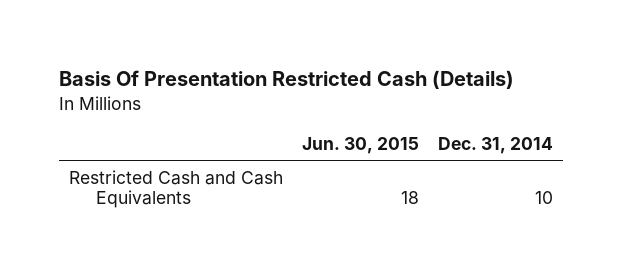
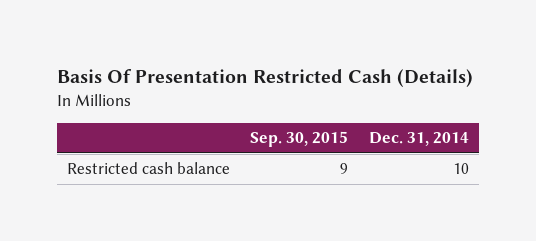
[302,137,420,155] Jun. 30, 2015 -> none
none -> [250,131,349,148] Sep. 30, 2015
[68,169,283,209] Restricted Cash and Cash Equivalents -> [67,162,231,175] Restricted cash balance

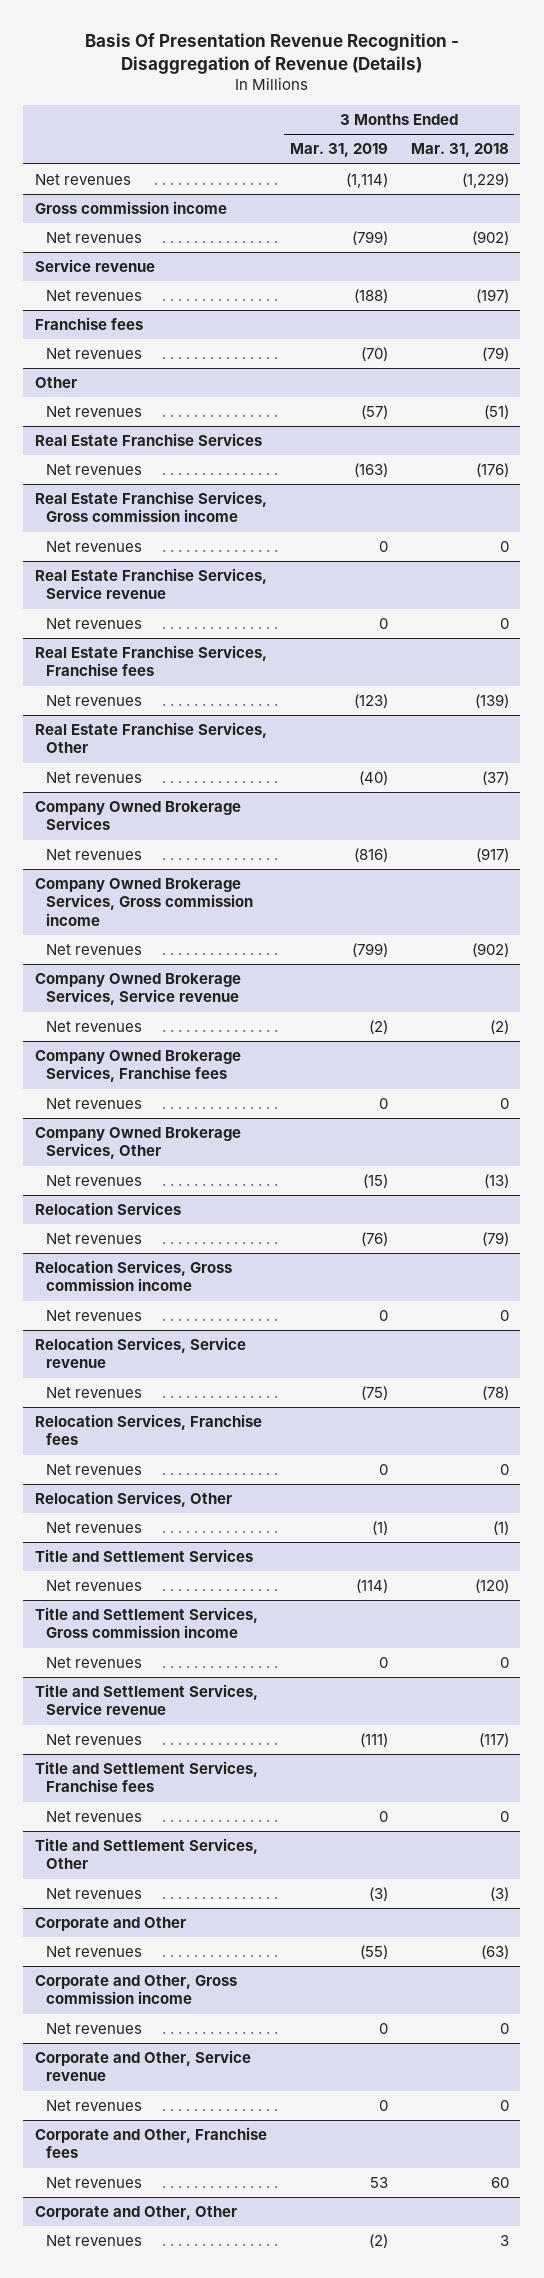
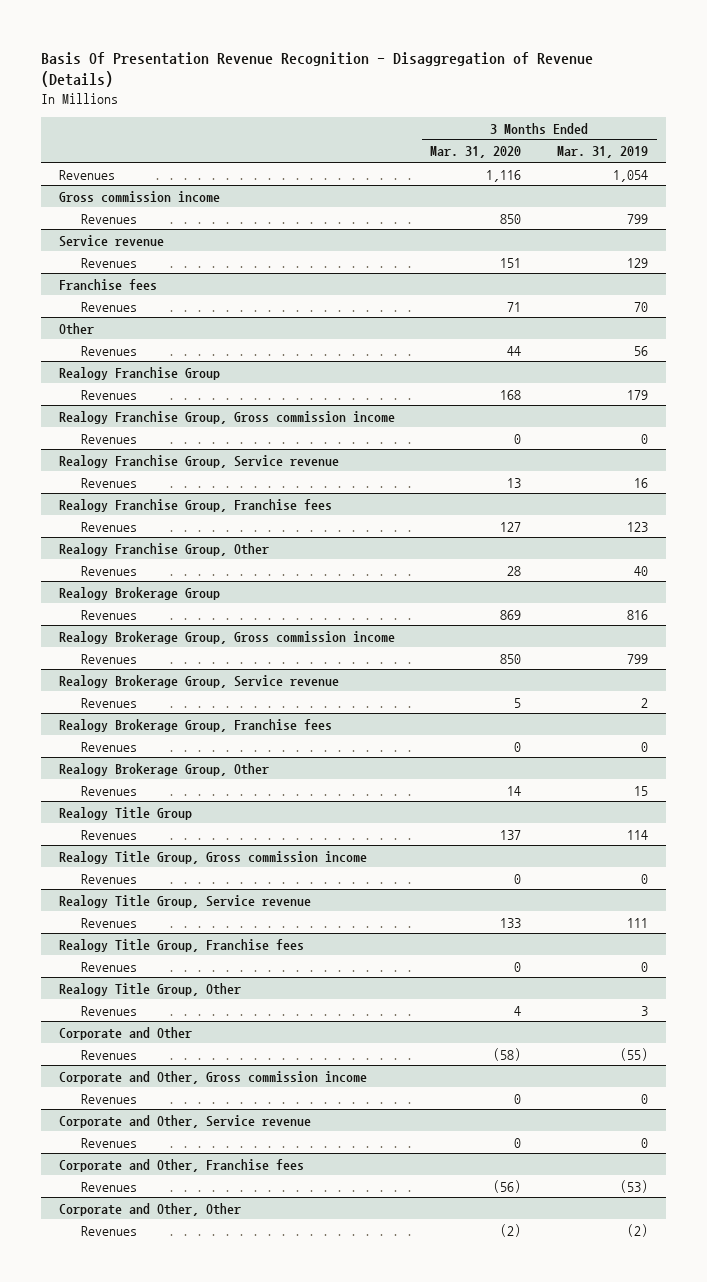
[410,143,509,158] Mar. 31, 2018 -> none
none -> [430,146,522,159] Mar. 31, 2020
[34,174,131,186] Net revenues -> [58,169,115,180] Revenues
[345,173,388,189] (1,114) -> [613,169,649,182] 1,054
[45,232,142,244] Net revenues -> [80,213,137,224] Revenues
[351,231,388,246] (799) -> [627,213,649,224] 799
[45,290,142,302] Net revenues -> [80,257,137,268] Revenues
[353,289,388,304] (188) -> [627,257,649,268] 129
[45,348,142,360] Net revenues -> [80,301,137,312] Revenues
[360,347,388,362] (70) -> [634,301,649,312] 70
[34,433,262,447] Real Estate Franchise Services -> none
[34,491,267,523] Real Estate Franchise Services, Gross commission income -> none
[34,568,267,600] Real Estate Franchise Services, Service revenue -> none
[34,645,267,677] Real Estate Franchise Services, Franchise fees -> none
[34,722,267,754] Real Estate Franchise Services, Other -> none
[34,801,241,831] Company Owned Brokerage Services -> none
[34,878,253,926] Company Owned Brokerage Services, Gross commission income -> none
[34,973,241,1006] Company Owned Brokerage Services, Service revenue -> none
[34,1050,241,1083] Company Owned Brokerage Services, Franchise fees -> none
[34,1127,241,1160] Company Owned Brokerage Services, Other -> none
[34,1202,181,1216] Relocation Services -> none
[34,1260,232,1292] Relocation Services, Gross commission income -> none
[34,1337,246,1369] Relocation Services, Service revenue -> none
[34,1414,262,1446] Relocation Services, Franchise fees -> none
[34,1491,232,1508] Relocation Services, Other -> none
[34,1549,253,1563] Title and Settlement Services -> none
[45,1580,142,1592] Net revenues -> none
[34,1607,258,1639] Title and Settlement Services, Gross commission income -> none
[45,1657,142,1669] Net revenues -> none
[34,1684,258,1716] Title and Settlement Services, Service revenue -> none
[45,1734,142,1746] Net revenues -> none
[34,1761,258,1793] Title and Settlement Services, Franchise fees -> none
[45,1811,142,1823] Net revenues -> none
[34,1838,258,1870] Title and Settlement Services, Other -> none
[45,1888,142,1900] Net revenues -> none
[45,406,142,418] Net revenues -> [80,345,137,356] Revenues
[360,405,388,420] (57) -> [634,345,649,356] 56
none -> [58,366,220,380] Realogy Franchise Group
[45,464,142,476] Net revenues -> [80,389,137,400] Revenues
[353,463,388,478] (163) -> [627,389,649,400] 179
none -> [58,410,395,424] Realogy Franchise Group, Gross commission income
[45,541,142,553] Net revenues -> [80,433,137,444] Revenues
none -> [58,454,339,468] Realogy Franchise Group, Service revenue
[45,618,142,630] Net revenues -> [80,477,137,488] Revenues
[378,618,388,630] 0 -> [634,477,649,488] 16
none -> [58,498,332,512] Realogy Franchise Group, Franchise fees
[45,695,142,707] Net revenues -> [80,521,137,532] Revenues
[353,694,388,709] (123) -> [627,521,649,532] 123
none -> [58,542,269,556] Realogy Franchise Group, Other
[45,772,142,784] Net revenues -> [80,565,137,576] Revenues
[358,771,388,786] (40) -> [634,565,649,576] 40
none -> [58,586,220,600] Realogy Brokerage Group
[45,849,142,861] Net revenues -> [80,609,137,620] Revenues
[353,848,388,863] (816) -> [627,609,649,620] 816
none -> [58,630,395,644] Realogy Brokerage Group, Gross commission income
[45,944,142,956] Net revenues -> [80,653,137,664] Revenues
[351,943,388,958] (799) -> [627,653,649,664] 799
none -> [58,674,339,688] Realogy Brokerage Group, Service revenue
[45,1021,142,1033] Net revenues -> [80,697,137,708] Revenues
[368,1020,388,1035] (2) -> [641,697,649,708] 2
none -> [58,718,332,732] Realogy Brokerage Group, Franchise fees
[45,1098,142,1110] Net revenues -> [80,741,137,752] Revenues
none -> [58,762,269,776] Realogy Brokerage Group, Other
[45,1175,142,1187] Net revenues -> [80,785,137,796] Revenues
[362,1174,388,1189] (15) -> [634,785,649,796] 15
none -> [58,806,192,820] Realogy Title Group
[45,1233,142,1245] Net revenues -> [80,829,137,840] Revenues
[360,1232,388,1247] (76) -> [627,829,649,840] 114
none -> [58,850,367,864] Realogy Title Group, Gross commission income
[45,1310,142,1322] Net revenues -> [80,873,137,884] Revenues
none -> [58,894,311,908] Realogy Title Group, Service revenue
[45,1387,142,1399] Net revenues -> [80,917,137,928] Revenues
[360,1386,388,1401] (75) -> [627,917,649,928] 111
none -> [58,938,304,952] Realogy Title Group, Franchise fees
[45,1464,142,1476] Net revenues -> [80,961,137,972] Revenues
none -> [58,982,241,996] Realogy Title Group, Other
[45,1522,142,1534] Net revenues -> [80,1005,137,1016] Revenues
[371,1521,388,1536] (1) -> [641,1005,649,1016] 3
[45,1946,142,1958] Net revenues -> [80,1049,137,1060] Revenues
[45,2023,142,2035] Net revenues -> [80,1093,137,1104] Revenues
[45,2100,142,2112] Net revenues -> [80,1137,137,1148] Revenues
[45,2177,142,2189] Net revenues -> [80,1181,137,1192] Revenues
[369,2177,388,2189] 53 -> [620,1179,649,1193] (53)
[45,2235,142,2247] Net revenues -> [80,1225,137,1236] Revenues

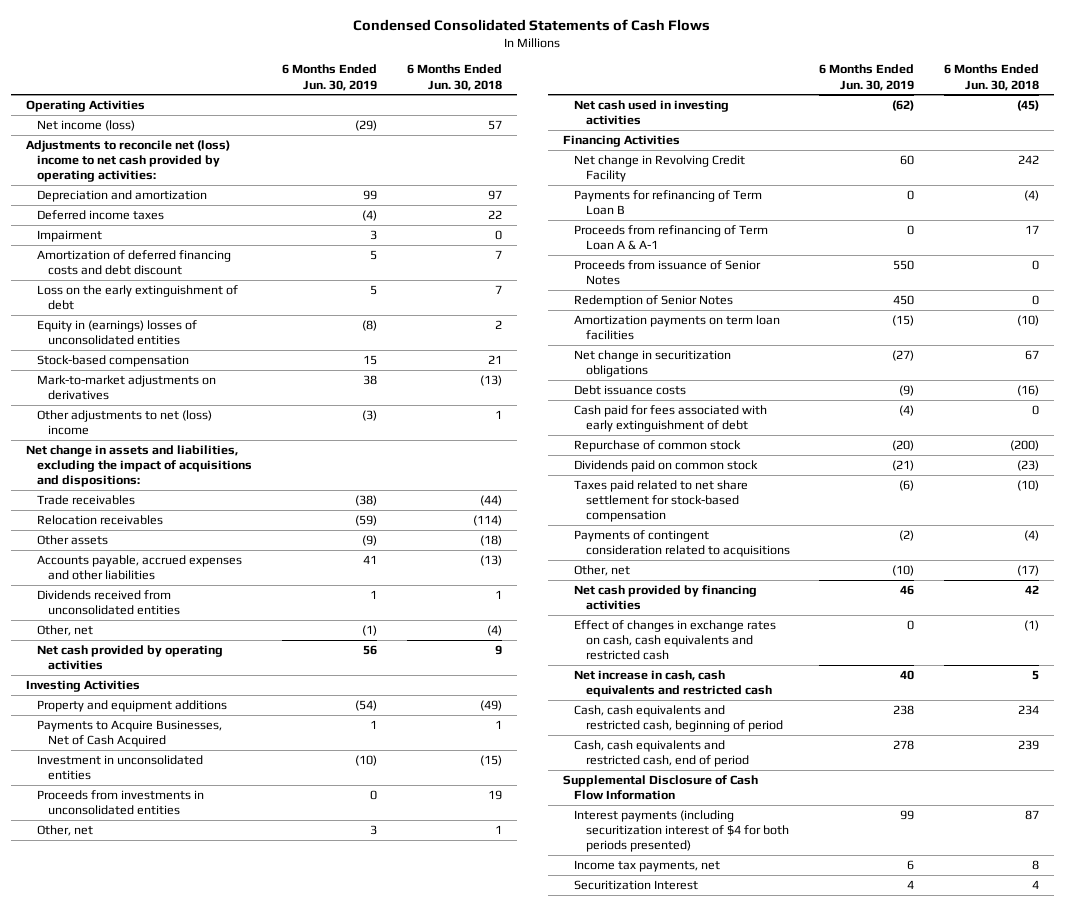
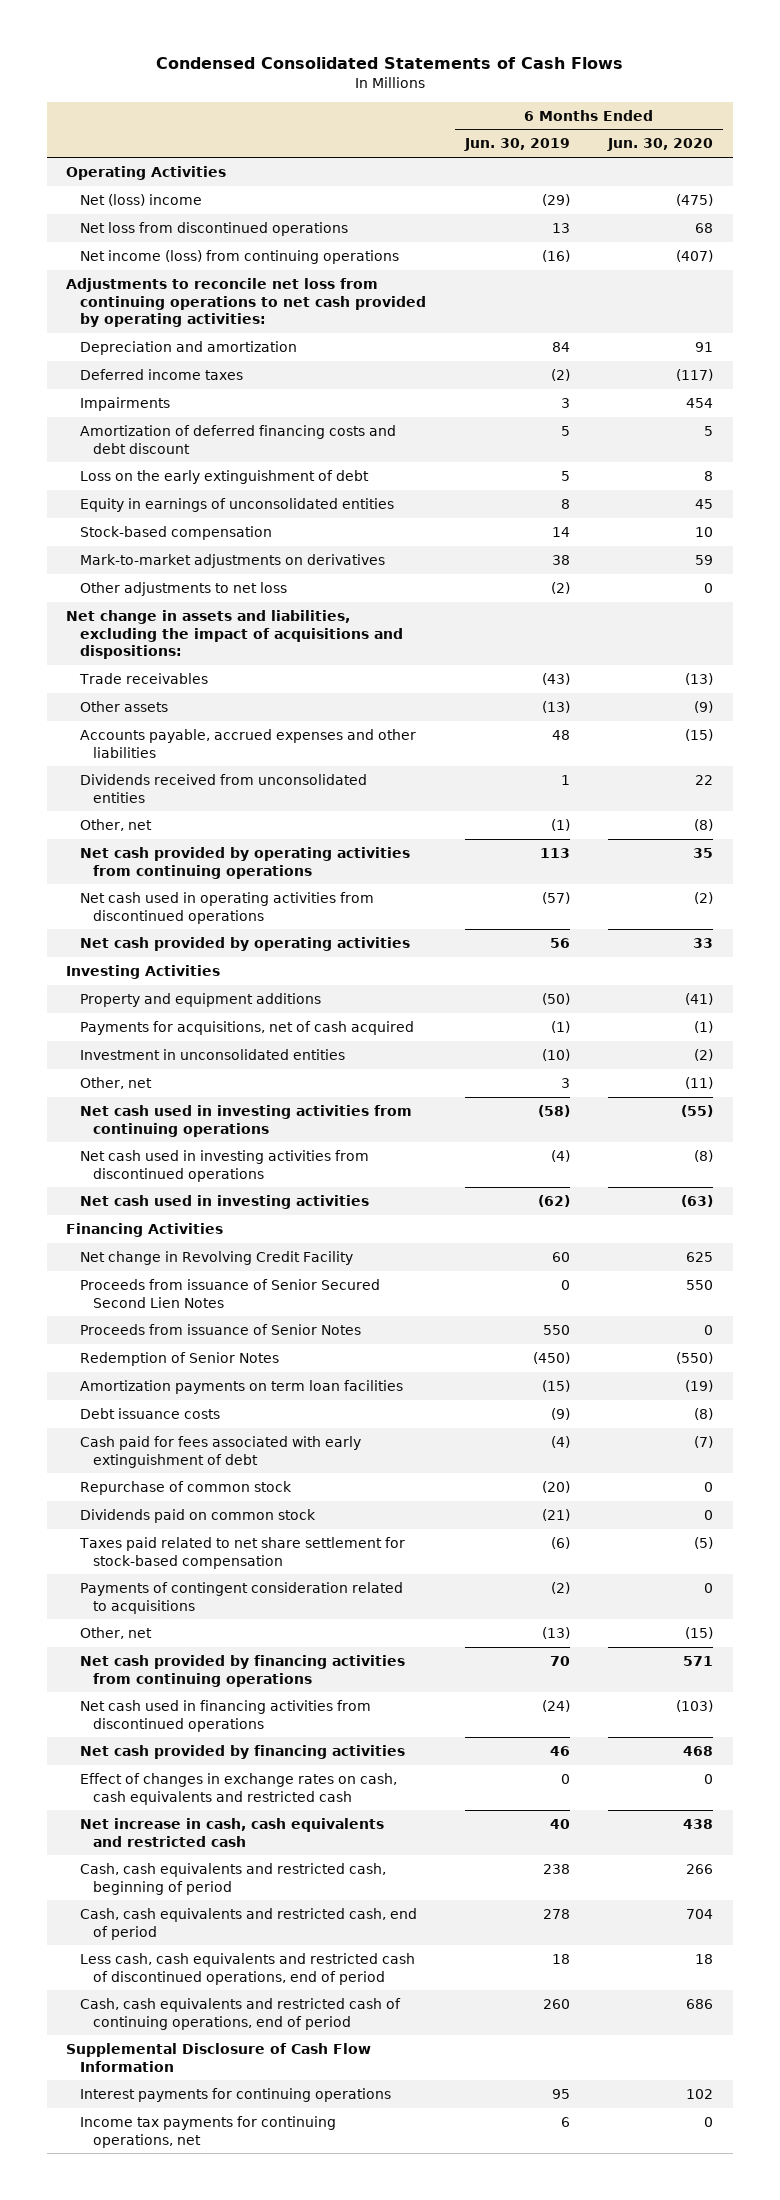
[407,64,503,91] 6 Months Ended Jun. 30, 2018 -> none
none -> [607,138,714,152] Jun. 30, 2020
[37,119,136,131] Net income (loss) -> [79,193,202,206] Net (loss) income
none -> [79,221,348,236] Net loss from discontinued operations
none -> [79,249,399,264] Net income (loss) from continuing operations
[25,139,230,183] Adjustments to reconcile net (loss) income to net cash provided by operating activities: -> [66,277,426,328] Adjustments to reconcile net loss from continuing operations to net cash provided by operating activities:
[363,189,378,200] 99 -> [551,341,570,352] 84
[362,209,378,221] (4) -> [550,368,570,381] (2)
[37,229,103,242] Impairment -> [79,396,170,411] Impairments
[37,319,198,346] Equity in (earnings) losses of unconsolidated entities -> [79,497,394,512] Equity in earnings of unconsolidated entities
[362,319,378,331] (8) -> [560,498,570,509] 8
[363,354,378,365] 15 -> [551,526,570,537] 14
[37,409,213,436] Other adjustments to net (loss) income -> [79,581,287,596] Other adjustments to net loss
[362,409,378,421] (3) -> [550,581,570,594] (2)
[37,514,164,525] Relocation receivables -> none
[355,494,378,506] (38) -> [541,672,570,685] (43)
[362,534,378,546] (9) -> [541,700,570,713] (13)
[363,554,378,564] 41 -> [551,729,570,740] 48
none -> [79,846,410,879] Net cash provided by operating activities from continuing operations
none -> [79,891,374,924] Net cash used in operating activities from discontinued operations
[355,699,378,711] (54) -> [541,992,570,1005] (50)
[37,719,223,748] Payments to Acquire Businesses, Net of Cash Acquired -> [79,1020,414,1035] Payments for acquisitions, net of cash acquired
[370,719,378,729] 1 -> [550,1020,570,1033] (1)
[37,789,205,816] Proceeds from investments in unconsolidated entities -> none
none -> [79,1104,412,1137] Net cash used in investing activities from continuing operations
none -> [79,1149,369,1182] Net cash used in investing activities from discontinued operations
[574,189,763,216] Payments for refinancing of Term Loan B -> none
[574,224,769,251] Proceeds from refinancing of Term Loan A & A-1 -> [79,1278,380,1308] Proceeds from issuance of Senior Secured Second Lien Notes
[893,294,915,305] 450 -> [532,1351,570,1364] (450)
[574,349,732,378] Net change in securitization obligations -> none
[892,564,915,576] (10) -> [541,1626,570,1639] (13)
none -> [79,1654,405,1687] Net cash provided by financing activities from continuing operations
none -> [79,1699,371,1732] Net cash used in financing activities from discontinued operations
none -> [79,1952,415,1985] Less cash, cash equivalents and restricted cash of discontinued operations, end of period
none -> [79,1997,401,2030] Cash, cash equivalents and restricted cash of continuing operations, end of period
[574,879,699,890] Securitization Interest -> none
[574,809,789,853] Interest payments (including securitization interest of $4 for both periods presented) -> [79,2087,391,2102] Interest payments for continuing operations
[900,809,915,820] 99 -> [551,2088,570,2099] 95
[574,859,721,872] Income tax payments, net -> [79,2115,336,2148] Income tax payments for continuing operations, net

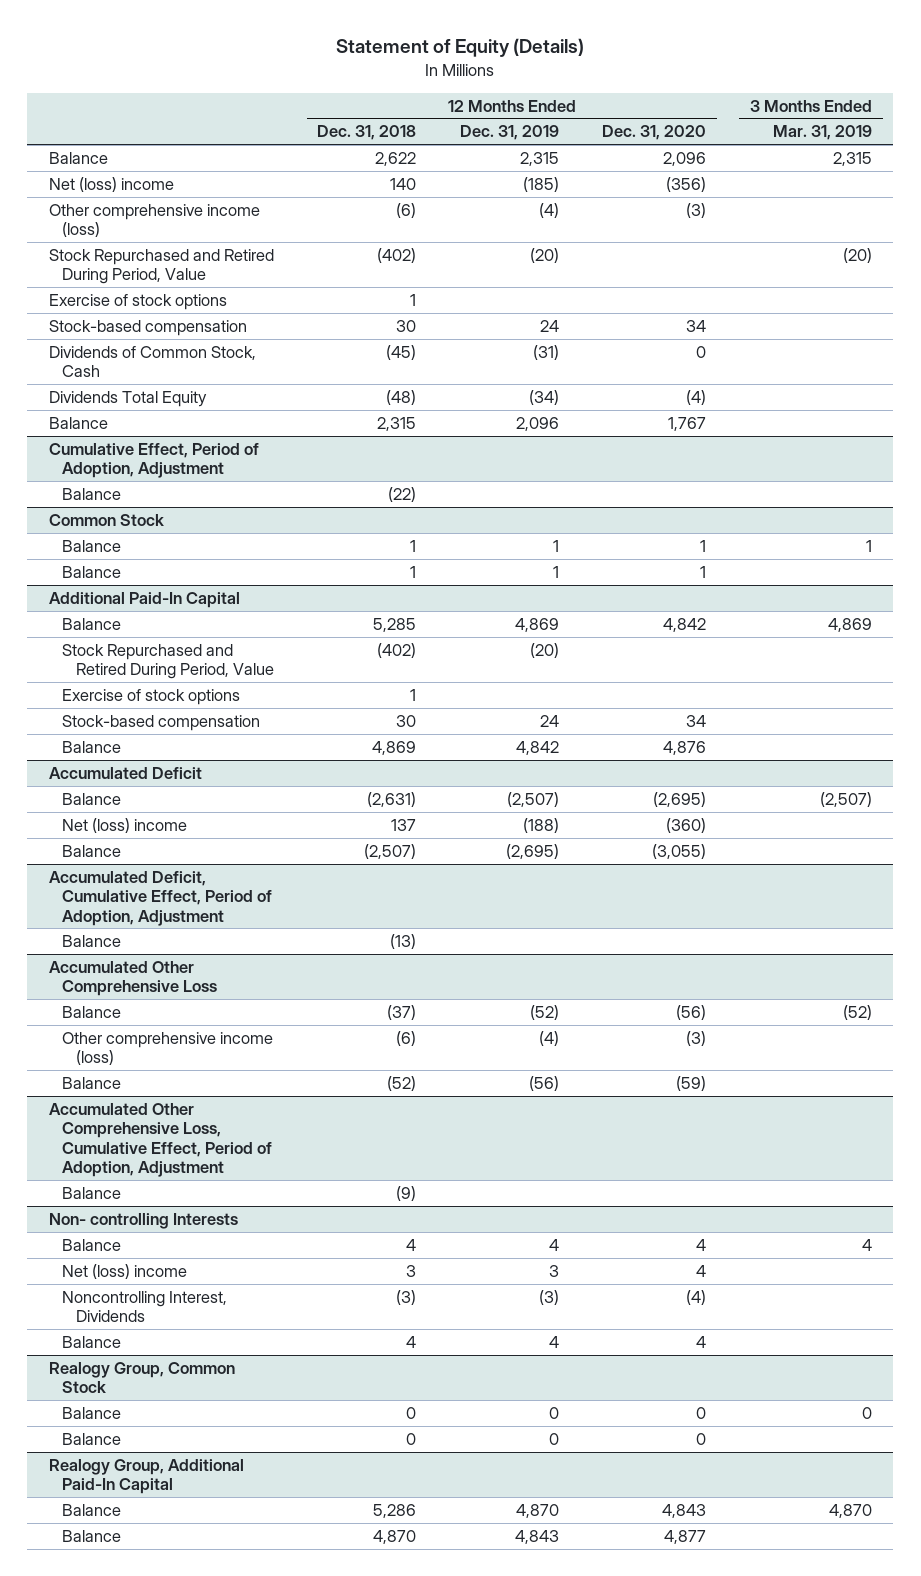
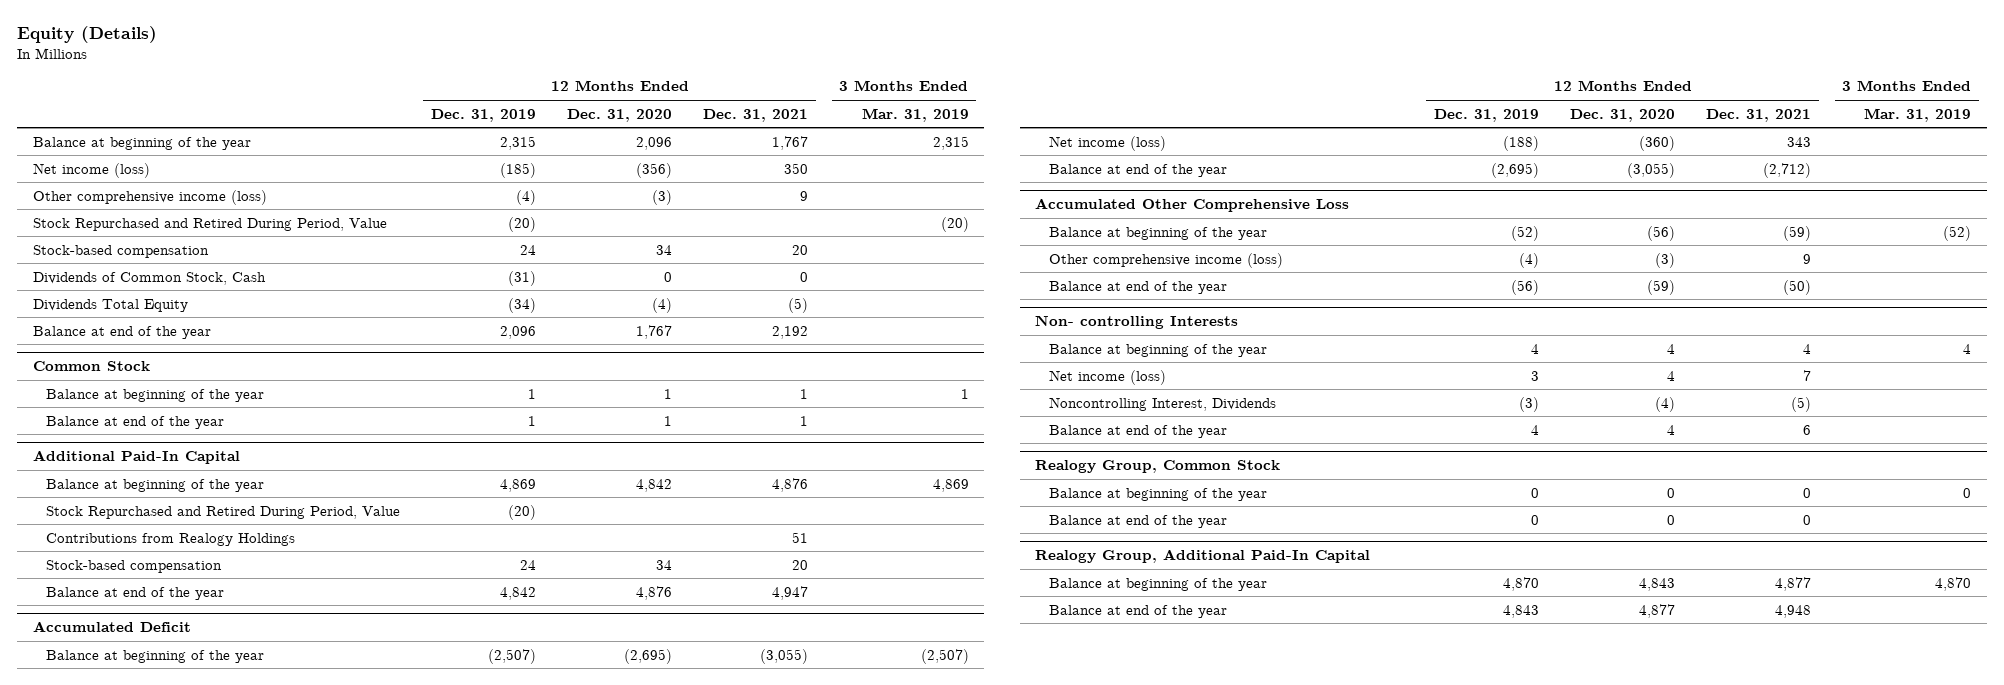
[336,38,585,58] Statement of Equity (Details) -> [16,26,157,44] Equity (Details)
[317,125,417,141] Dec. 31, 2018 -> none
none -> [703,108,809,122] Dec. 31, 2021
[49,152,109,165] Balance -> [32,136,251,150] Balance at beginning of the year
[49,177,175,193] Net (loss) income -> [32,162,150,178] Net income (loss)
[49,294,228,311] Exercise of stock options -> none
[49,443,260,479] Cumulative Effect, Period of Adoption, Adjustment -> none
[62,488,122,501] Balance -> none
[49,417,109,430] Balance -> [32,325,211,339] Balance at end of the year
[62,540,122,553] Balance -> [46,388,265,402] Balance at beginning of the year
[62,566,122,579] Balance -> [46,415,225,429] Balance at end of the year
[62,618,122,631] Balance -> [46,478,265,492] Balance at beginning of the year
[62,689,241,706] Exercise of stock options -> none
none -> [46,532,296,546] Contributions from Realogy Holdings
[62,741,122,754] Balance -> [46,586,225,600] Balance at end of the year
[49,871,273,926] Accumulated Deficit, Cumulative Effect, Period of Adoption, Adjustment -> none
[62,935,122,948] Balance -> none
[62,793,122,806] Balance -> [46,649,265,663] Balance at beginning of the year
[62,818,188,834] Net (loss) income -> [1049,135,1167,151] Net income (loss)
[62,845,122,858] Balance -> [1049,163,1228,177] Balance at end of the year
[62,1006,122,1019] Balance -> [1049,226,1268,240] Balance at beginning of the year
[49,1103,273,1177] Accumulated Other Comprehensive Loss, Cumulative Effect, Period of Adoption, Adjustment -> none
[62,1187,122,1200] Balance -> none
[62,1077,122,1090] Balance -> [1049,280,1228,294] Balance at end of the year
[62,1239,122,1252] Balance -> [1049,343,1268,357] Balance at beginning of the year
[62,1264,188,1280] Net (loss) income -> [1049,369,1167,385] Net income (loss)
[62,1336,122,1349] Balance -> [1049,424,1228,438] Balance at end of the year
[62,1407,122,1420] Balance -> [1049,487,1268,501] Balance at beginning of the year
[62,1433,122,1446] Balance -> [1049,514,1228,528] Balance at end of the year
[62,1504,122,1517] Balance -> [1049,577,1268,591] Balance at beginning of the year
[62,1530,122,1543] Balance -> [1049,604,1228,618] Balance at end of the year

